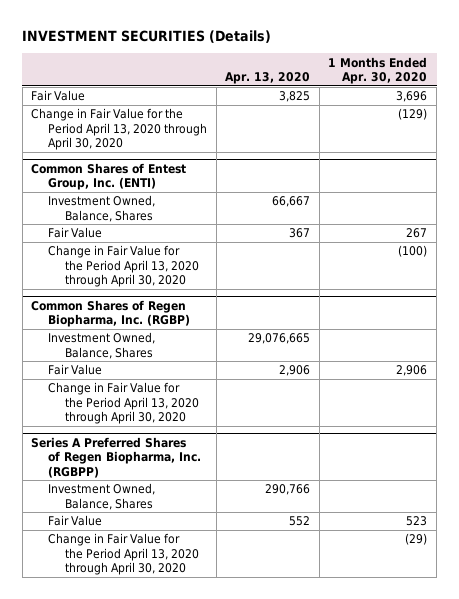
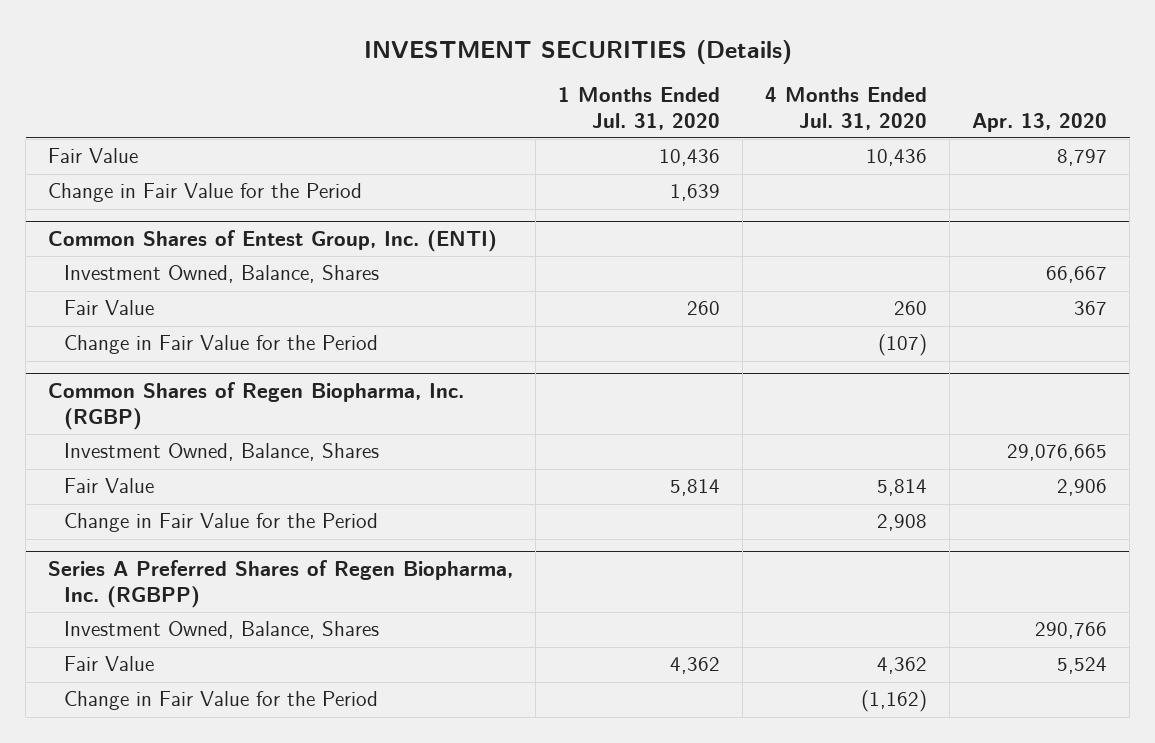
[328,56,428,84] 1 Months Ended Apr. 30, 2020 -> none
none -> [558,87,721,130] 1 Months Ended Jul. 31, 2020
none -> [765,87,928,130] 4 Months Ended Jul. 31, 2020
[279,91,311,103] 3,825 -> [1057,149,1108,167] 8,797
[31,108,208,151] Change in Fair Value for the Period April 13, 2020 through April 30, 2020 -> [48,183,363,203] Change in Fair Value for the Period
[48,245,199,288] Change in Fair Value for the Period April 13, 2020 through April 30, 2020 -> [64,335,379,355] Change in Fair Value for the Period
[48,382,199,425] Change in Fair Value for the Period April 13, 2020 through April 30, 2020 -> [64,513,379,533] Change in Fair Value for the Period
[289,516,311,527] 552 -> [1057,657,1108,675] 5,524
[48,533,199,576] Change in Fair Value for the Period April 13, 2020 through April 30, 2020 -> [64,691,379,711] Change in Fair Value for the Period

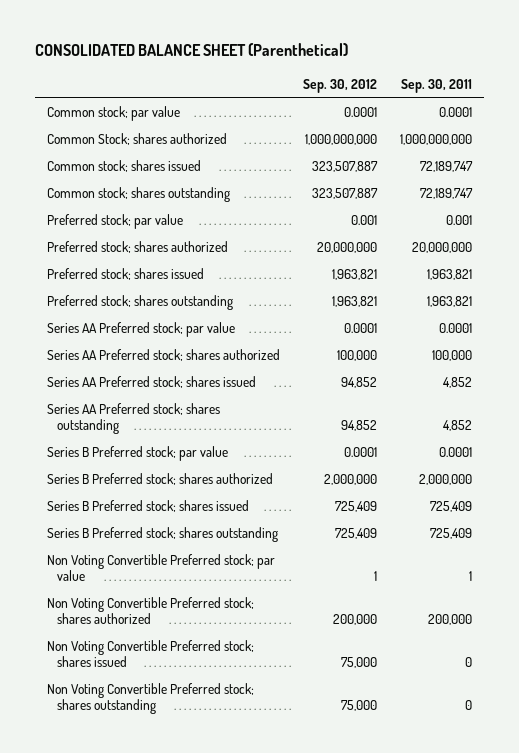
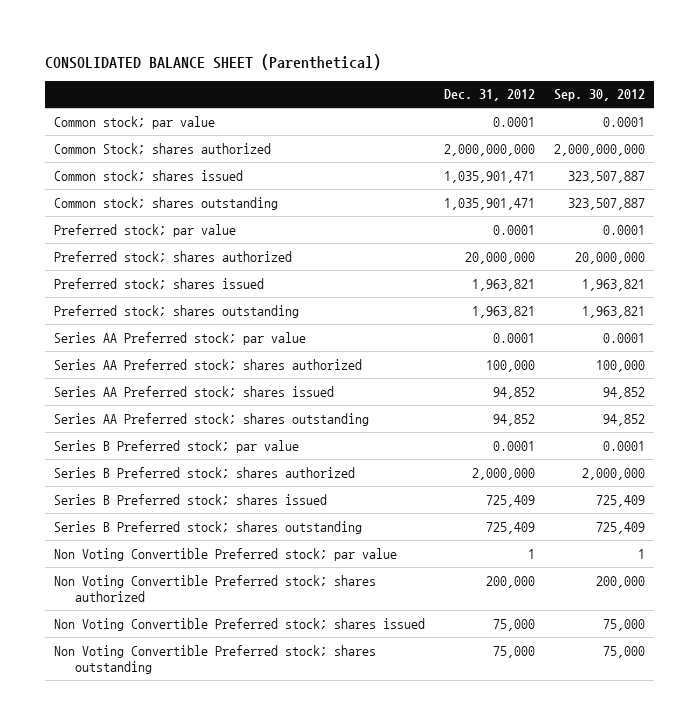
[401,78,473,93] Sep. 30, 2011 -> none
none -> [444,89,536,102] Dec. 31, 2012
[305,133,378,145] 1,000,000,000 -> [553,143,645,156] 2,000,000,000
[351,214,378,225] 0.001 -> [602,224,645,235] 0.0001

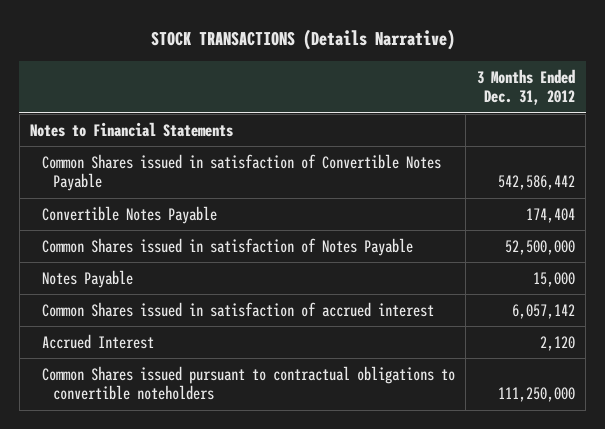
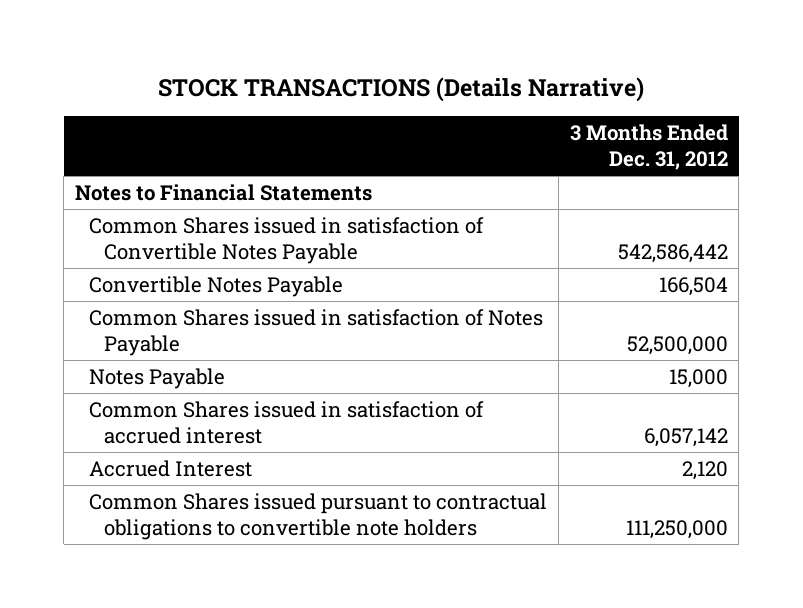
[525,207,575,223] 174,404 -> [658,276,728,296] 166,504
[41,365,455,401] Common Shares issued pursuant to contractual obligations to convertible noteholders -> [89,492,548,541] Common Shares issued pursuant to contractual obligations to convertible note holders

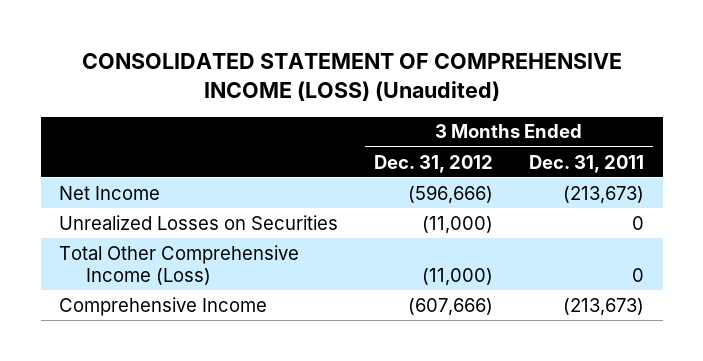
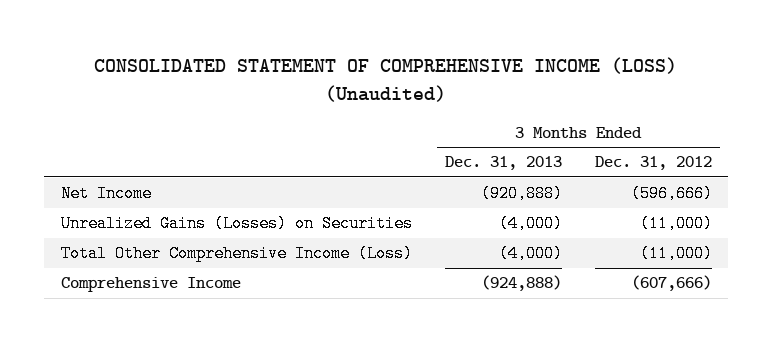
[529,154,645,173] Dec. 31, 2011 -> none
none -> [444,156,562,171] Dec. 31, 2013
[58,214,338,230] Unrealized Losses on Securities -> [60,215,413,233] Unrealized Gains (Losses) on Securities

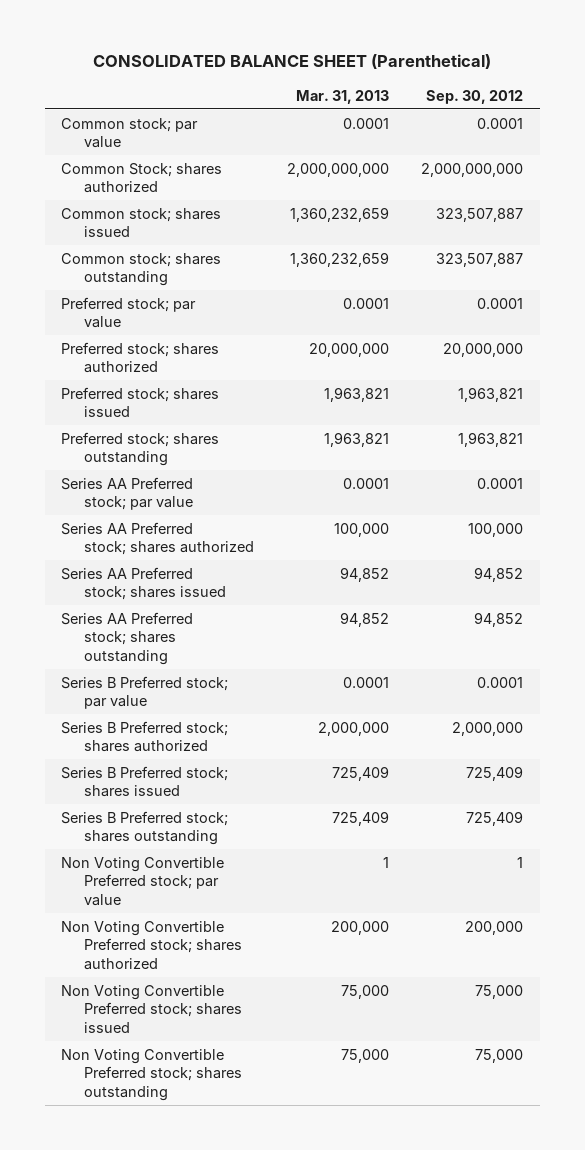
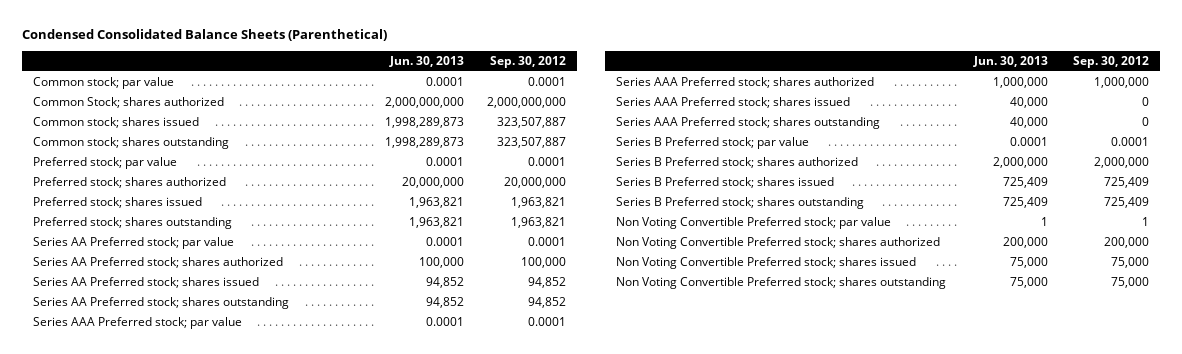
[93,54,492,70] CONSOLIDATED BALANCE SHEET (Parenthetical) -> [21,29,387,42] Condensed Consolidated Balance Sheets (Parenthetical)
[295,89,389,104] Mar. 31, 2013 -> none
none -> [389,55,465,67] Jun. 30, 2013
none -> [32,316,242,329] Series AAA Preferred stock; par value
none -> [616,76,875,88] Series AAA Preferred stock; shares authorized
none -> [616,96,851,108] Series AAA Preferred stock; shares issued
none -> [616,116,881,129] Series AAA Preferred stock; shares outstanding

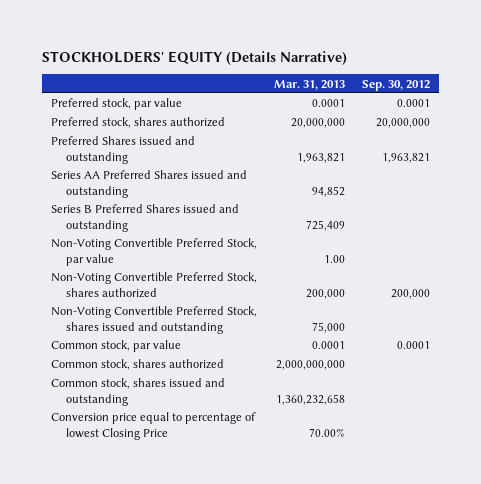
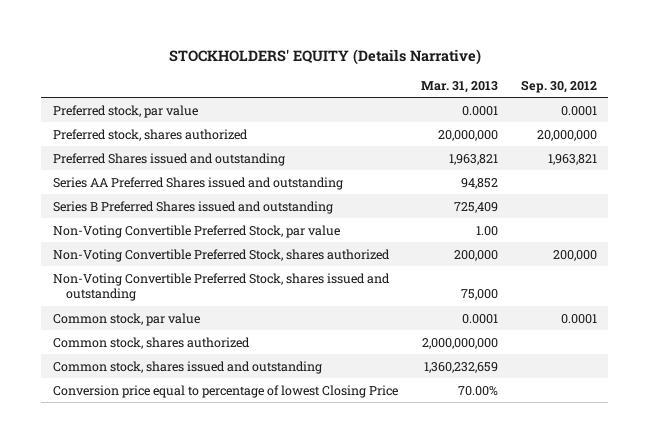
[276,393,346,405] 1,360,232,658 -> [423,361,498,373] 1,360,232,659

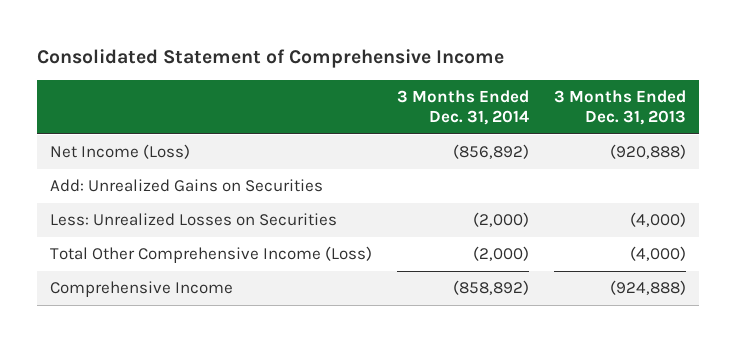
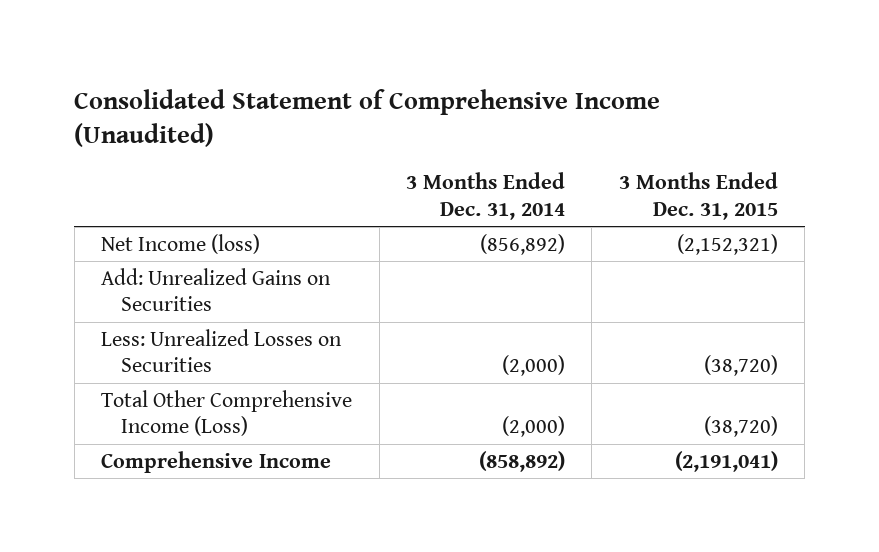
[36,49,504,69] Consolidated Statement of Comprehensive Income -> [74,88,661,148] Consolidated Statement of Comprehensive Income (Unaudited)
[554,90,687,126] 3 Months Ended Dec. 31, 2013 -> none
none -> [618,172,778,220] 3 Months Ended Dec. 31, 2015
[49,144,190,160] Net Income (Loss) -> [101,233,261,254] Net Income (loss)

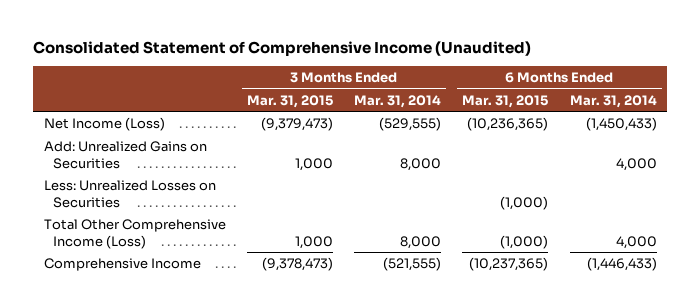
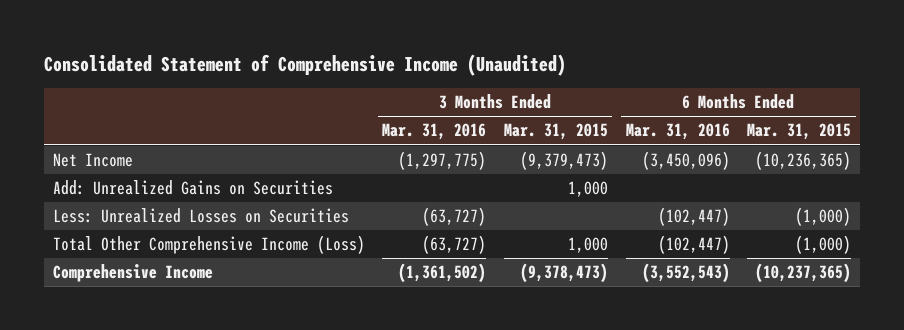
[354,94,442,108] Mar. 31, 2014 -> none
[569,94,657,108] Mar. 31, 2014 -> none
none -> [382,123,487,141] Mar. 31, 2016
none -> [625,123,730,141] Mar. 31, 2016
[43,117,165,132] Net Income (Loss) -> [52,153,133,168] Net Income

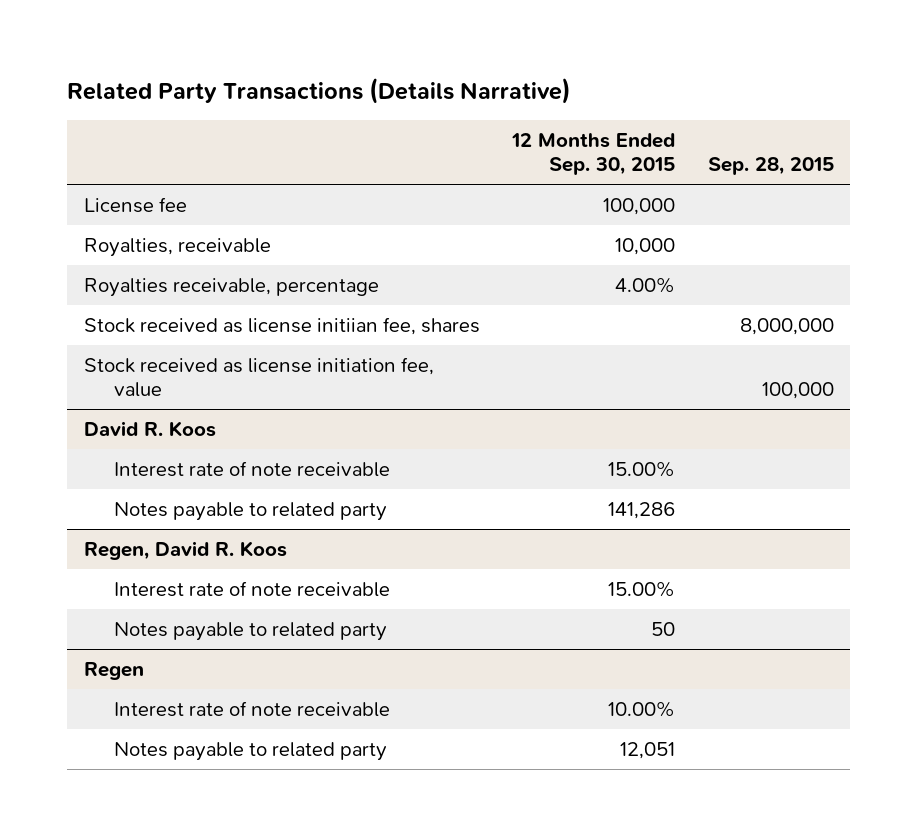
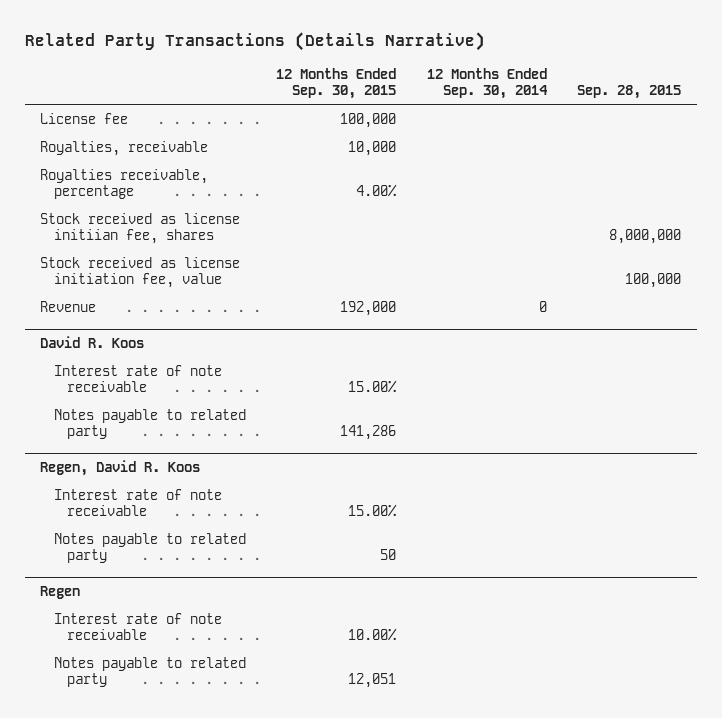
none -> [426,67,548,100] 12 Months Ended Sep. 30, 2014
none -> [40,300,97,312] Revenue

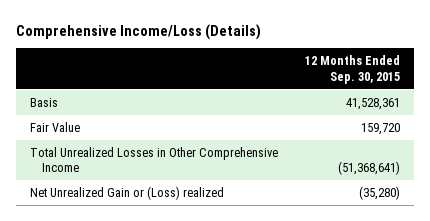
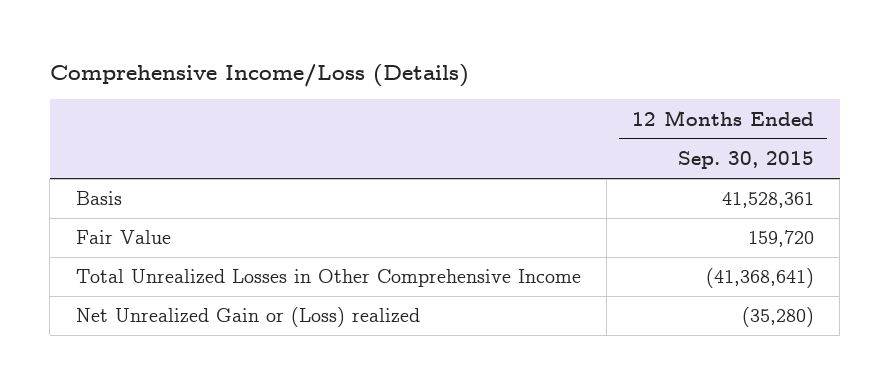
[338,161,401,176] (51,368,641) -> [705,268,814,289] (41,368,641)

